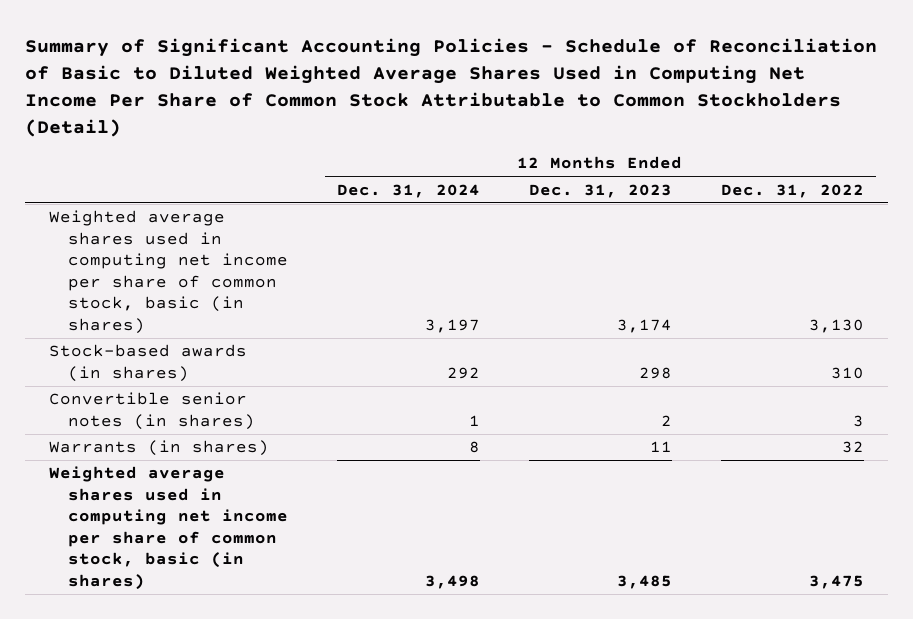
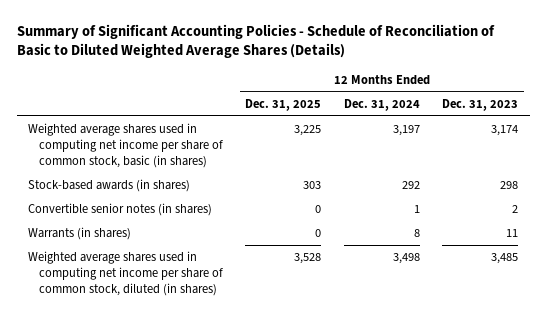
[24,37,877,137] Summary of Significant Accounting Policies - Schedule of Reconciliation of Basic to Diluted Weighted Average Shares Used in Computing Net Income Per Share of Common Stock Attributable to Common Stockholders (Detail) -> [16,23,495,59] Summary of Significant Accounting Policies - Schedule of Reconciliation of Basic to Diluted Weighted Average Shares (Details)
[720,183,864,198] Dec. 31, 2022 -> none
none -> [245,98,322,111] Dec. 31, 2025
[49,466,289,590] Weighted average shares used in computing net income per share of common stock, basic (in shares) -> [27,251,223,296] Weighted average shares used in computing net income per share of common stock, diluted (in shares)

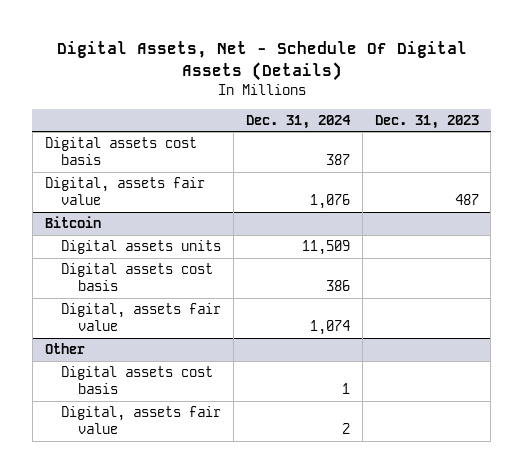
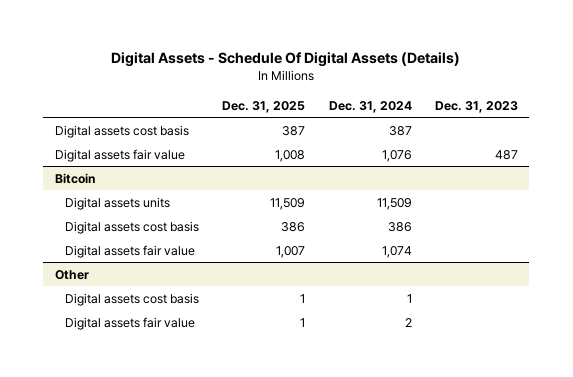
[56,41,467,81] Digital Assets, Net - Schedule Of Digital Assets (Details) -> [111,52,461,68] Digital Assets - Schedule Of Digital Assets (Details)
none -> [222,100,306,113] Dec. 31, 2025
[44,177,205,206] Digital, assets fair value -> [55,148,186,162] Digital assets fair value
[61,303,222,332] Digital, assets fair value -> [65,244,196,258] Digital assets fair value
[61,406,222,435] Digital, assets fair value -> [65,316,196,330] Digital assets fair value

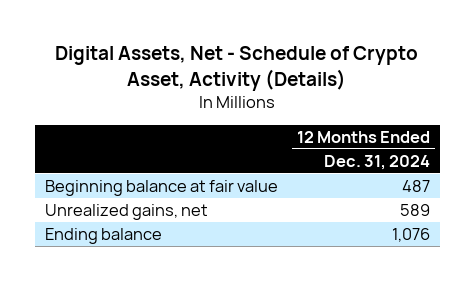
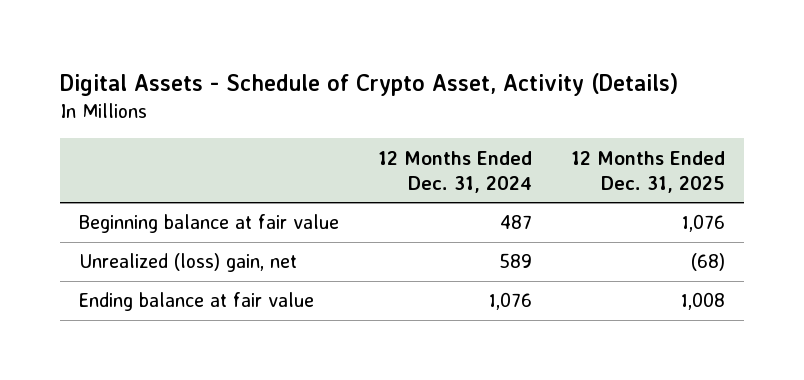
[55,46,419,91] Digital Assets, Net - Schedule of Crypto Asset, Activity (Details) -> [60,73,679,97] Digital Assets - Schedule of Crypto Asset, Activity (Details)
none -> [570,150,725,193] 12 Months Ended Dec. 31, 2025
[44,204,208,221] Unrealized gains, net -> [79,253,298,273] Unrealized (loss) gain, net
[44,228,162,245] Ending balance -> [79,292,315,312] Ending balance at fair value

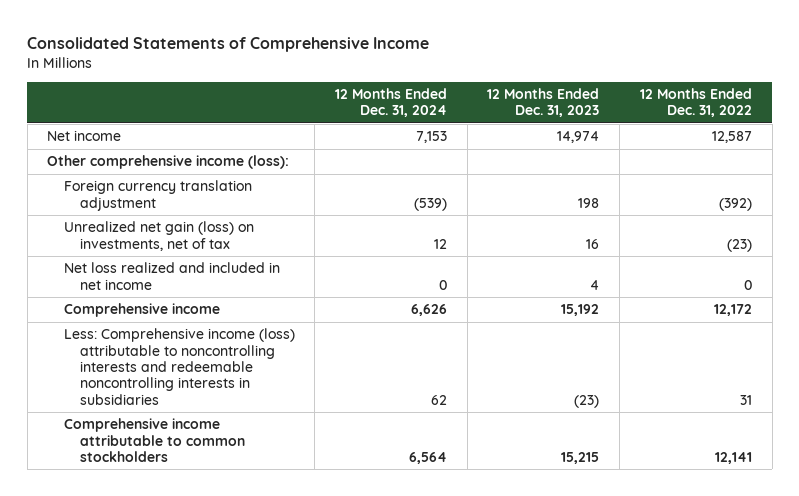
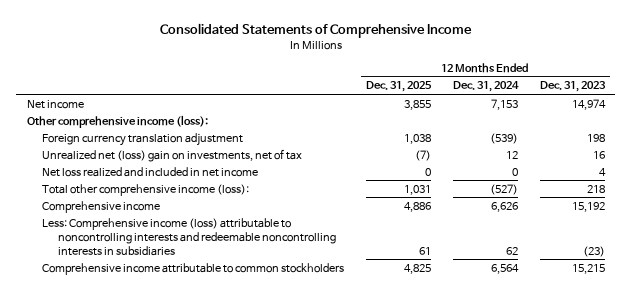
[639,87,752,118] 12 Months Ended Dec. 31, 2022 -> none
none -> [366,81,433,93] Dec. 31, 2025
[63,221,254,251] Unrealized net gain (loss) on investments, net of tax -> [42,148,303,162] Unrealized net (loss) gain on investments, net of tax
none -> [42,183,250,196] Total other comprehensive income (loss):

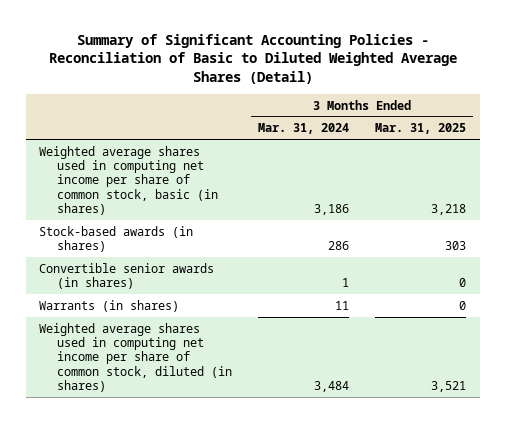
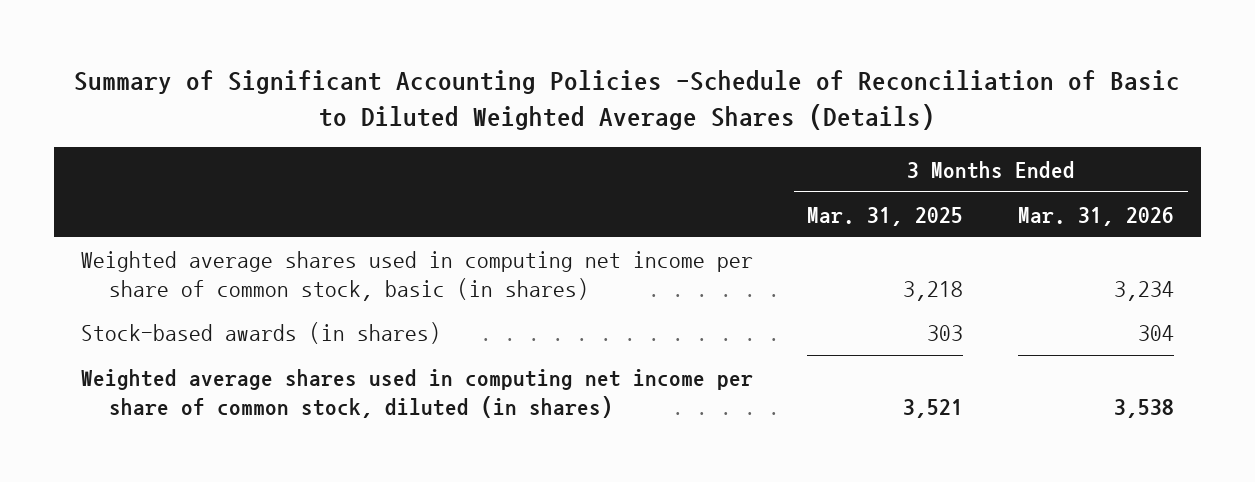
[48,33,457,85] Summary of Significant Accounting Policies - Reconciliation of Basic to Diluted Weighted Average Shares (Detail) -> [74,70,1181,130] Summary of Significant Accounting Policies -Schedule of Reconciliation of Basic to Diluted Weighted Average Shares (Details)
[258,123,350,135] Mar. 31, 2024 -> none
none -> [1017,206,1174,226] Mar. 31, 2026
[39,262,215,289] Convertible senior awards (in shares) -> none
[39,299,180,312] Warrants (in shares) -> none

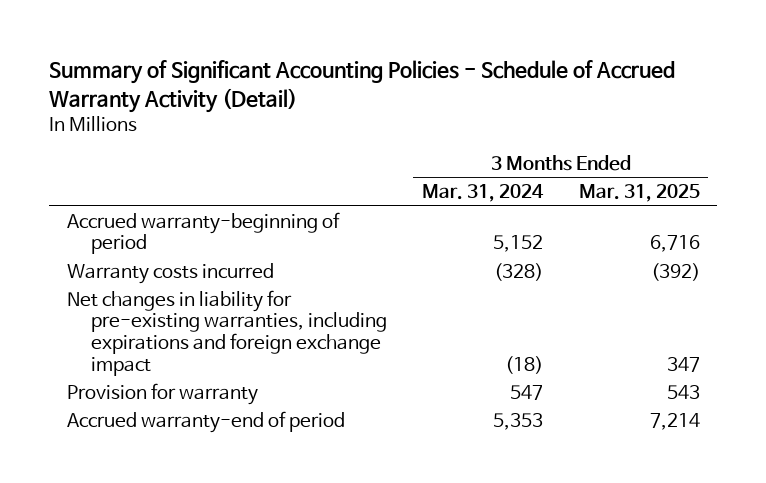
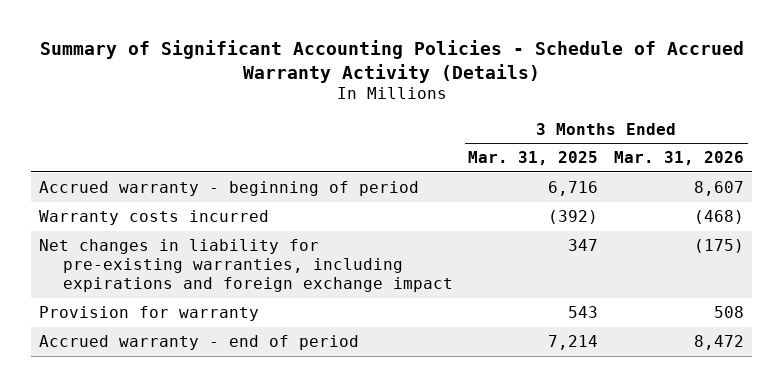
[49,60,676,113] Summary of Significant Accounting Policies - Schedule of Accrued Warranty Activity (Detail) -> [39,39,744,83] Summary of Significant Accounting Policies - Schedule of Accrued Warranty Activity (Details)
[422,183,545,202] Mar. 31, 2024 -> none
none -> [614,151,745,166] Mar. 31, 2026
[66,211,340,255] Accrued warranty-beginning of period -> [39,180,420,196] Accrued warranty - beginning of period
[66,410,345,433] Accrued warranty-end of period -> [39,334,360,350] Accrued warranty - end of period

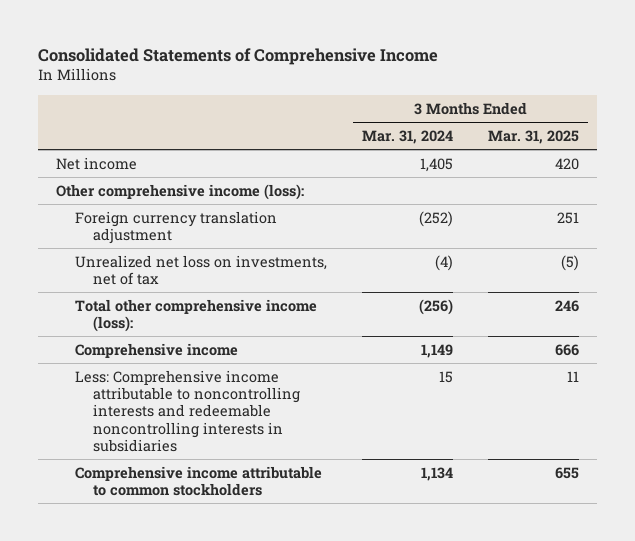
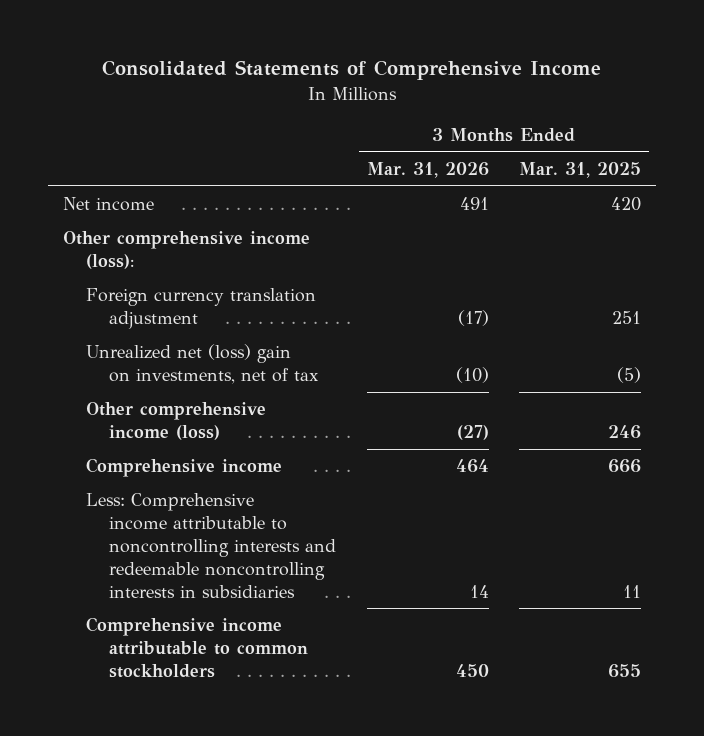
[361,129,453,144] Mar. 31, 2024 -> none
none -> [366,161,489,178] Mar. 31, 2026
[74,254,327,286] Unrealized net loss on investments, net of tax -> [86,344,320,385] Unrealized net (loss) gain on investments, net of tax
[74,298,317,333] Total other comprehensive income (loss): -> [86,402,267,441] Other comprehensive income (loss)

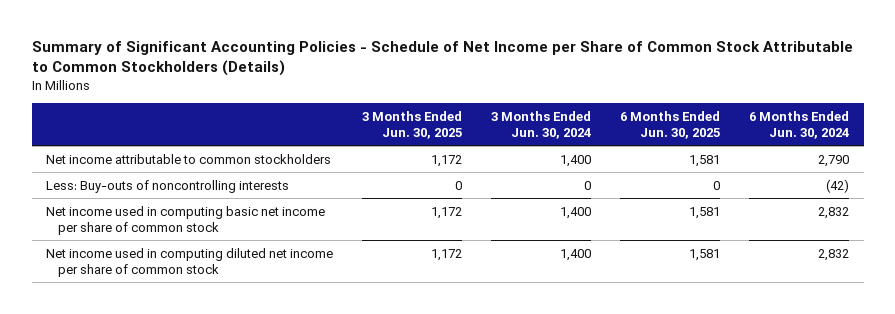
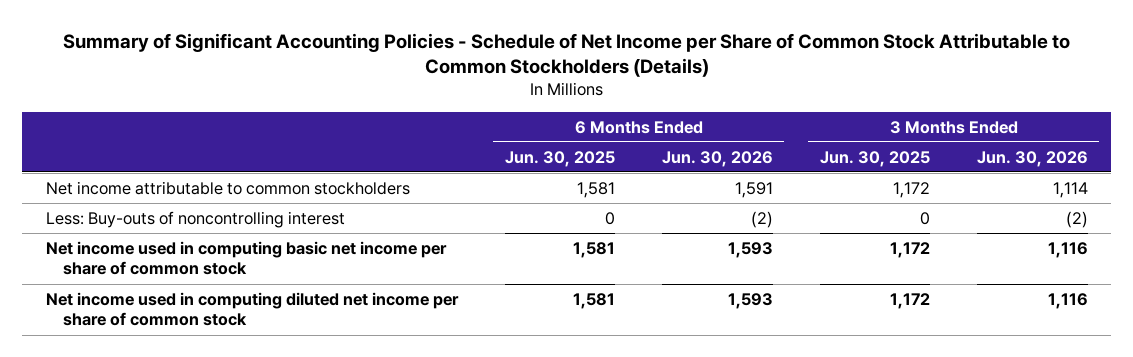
[491,110,592,140] 3 Months Ended Jun. 30, 2024 -> none
[749,110,850,140] 6 Months Ended Jun. 30, 2024 -> none
none -> [661,150,773,167] Jun. 30, 2026
none -> [976,150,1088,167] Jun. 30, 2026
[46,179,290,193] Less: Buy-outs of noncontrolling interests -> [45,210,345,228] Less: Buy-outs of noncontrolling interest

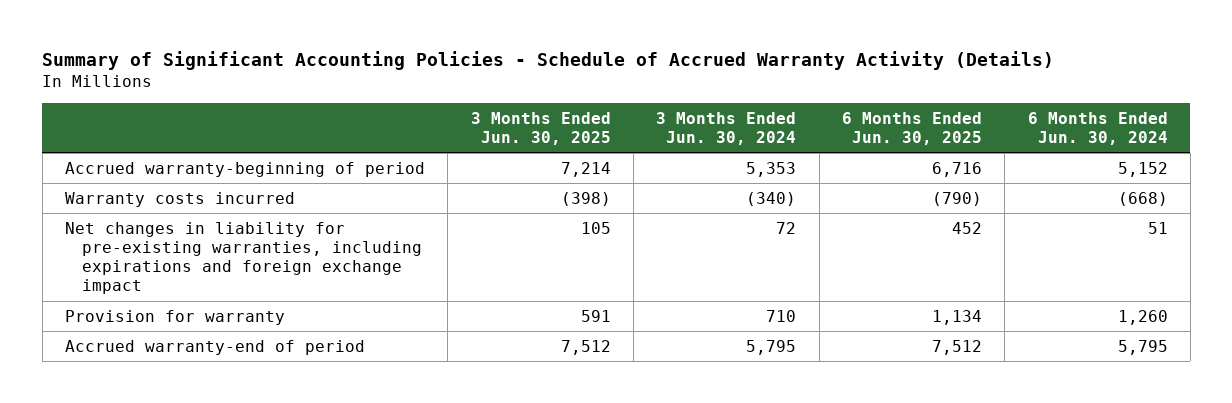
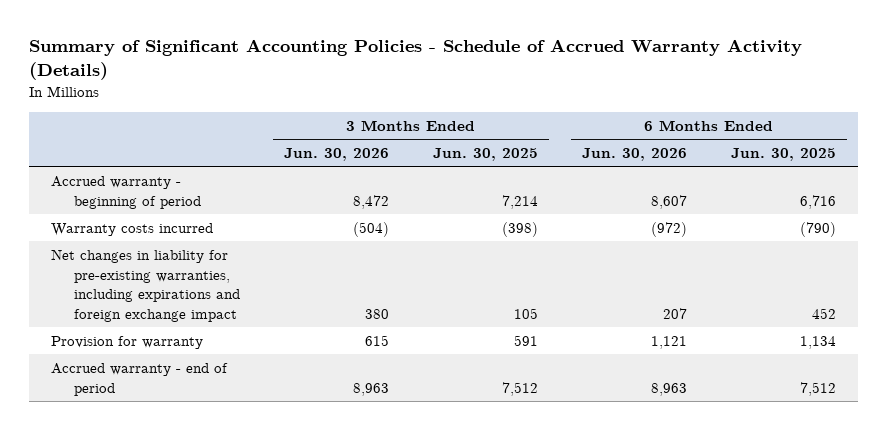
[656,111,797,145] 3 Months Ended Jun. 30, 2024 -> none
[1027,111,1168,145] 6 Months Ended Jun. 30, 2024 -> none
none -> [283,148,389,162] Jun. 30, 2026
none -> [581,148,687,162] Jun. 30, 2026
[64,161,425,177] Accrued warranty-beginning of period -> [50,175,201,209] Accrued warranty - beginning of period
[64,339,365,355] Accrued warranty-end of period -> [50,362,228,396] Accrued warranty - end of period

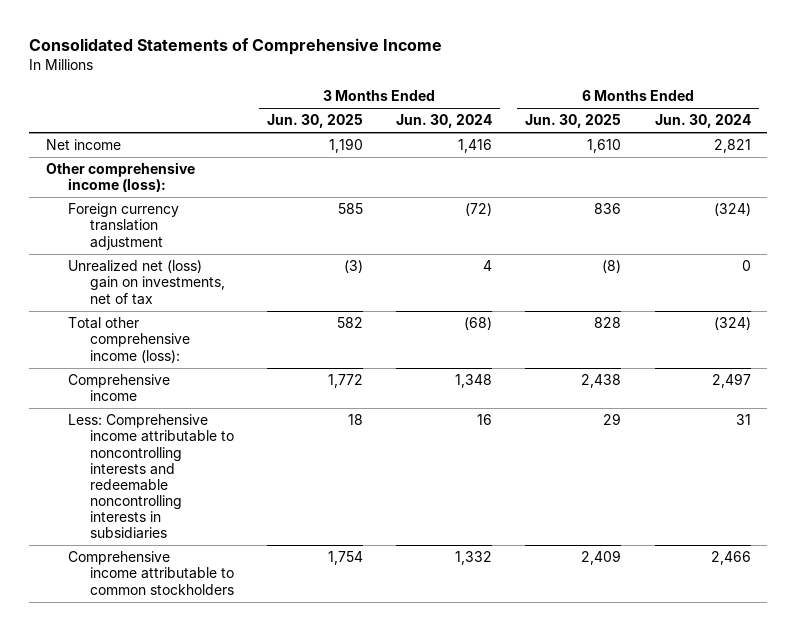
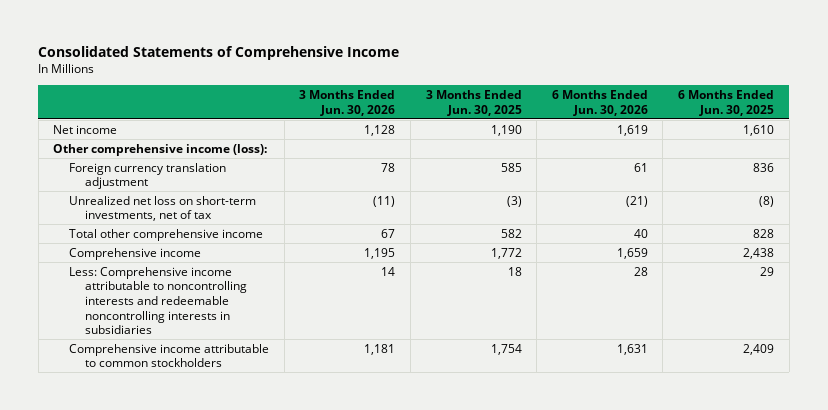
[396,114,493,129] Jun. 30, 2024 -> none
[654,114,751,129] Jun. 30, 2024 -> none
none -> [299,89,396,116] 3 Months Ended Jun. 30, 2026
none -> [551,89,648,116] 6 Months Ended Jun. 30, 2026
[67,260,225,305] Unrealized net (loss) gain on investments, net of tax -> [69,195,257,222] Unrealized net loss on short-term investments, net of tax
[67,317,190,363] Total other comprehensive income (loss): -> [69,228,264,241] Total other comprehensive income

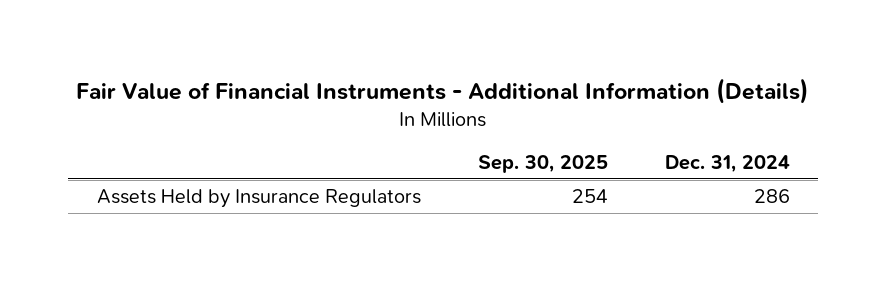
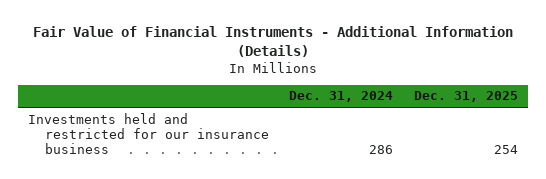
[477,155,608,174] Sep. 30, 2025 -> none
none -> [414,91,519,103] Dec. 31, 2025
[96,189,421,209] Assets Held by Insurance Regulators -> [28,112,269,155] Investments held and restricted for our insurance business

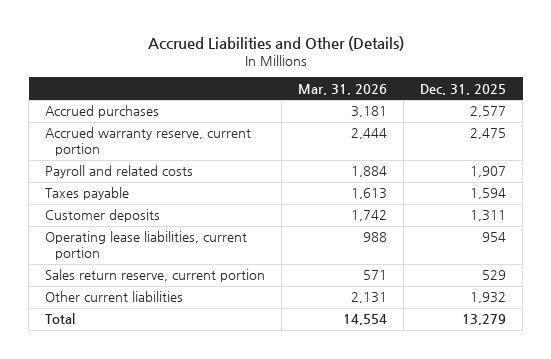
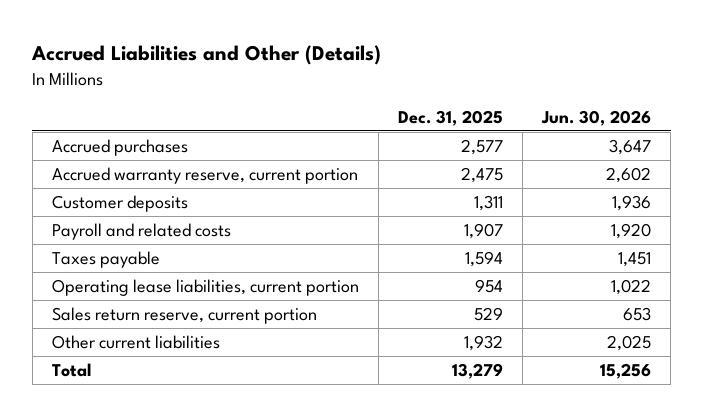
[298,83,388,95] Mar. 31, 2026 -> none
none -> [541,109,652,126] Jun. 30, 2026
[45,209,161,223] Customer deposits -> [51,195,188,213] Customer deposits

